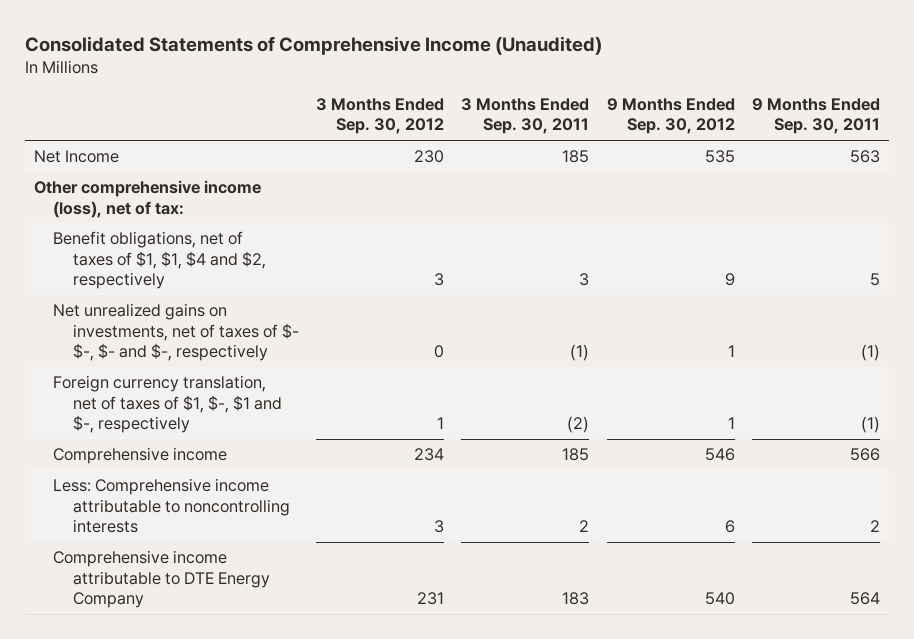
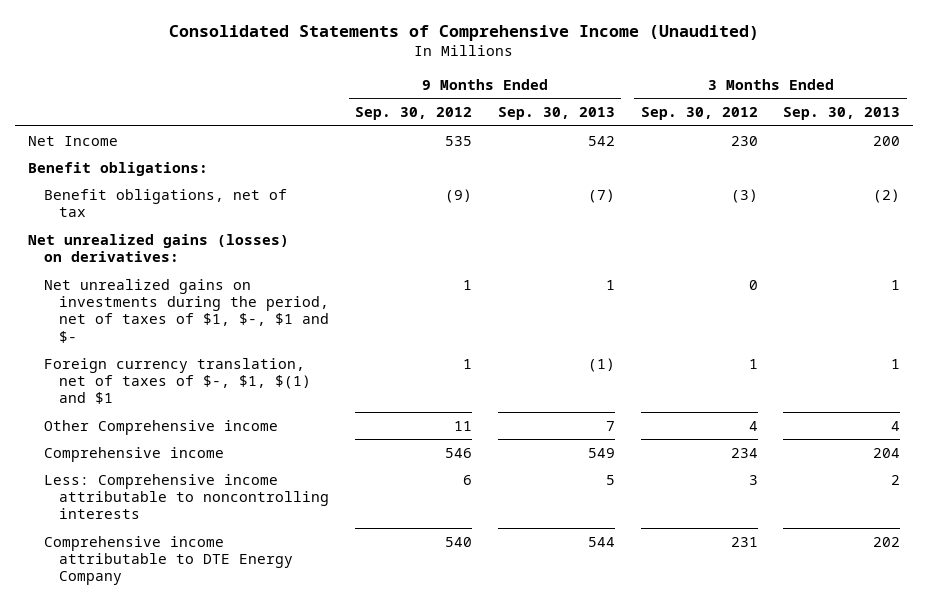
[461,98,590,135] 3 Months Ended Sep. 30, 2011 -> none
[751,98,880,135] 9 Months Ended Sep. 30, 2011 -> none
none -> [497,107,615,121] Sep. 30, 2013
none -> [783,107,901,121] Sep. 30, 2013
[33,180,261,218] Other comprehensive income (loss), net of tax: -> none
none -> [27,161,208,176] Benefit obligations:
[53,231,266,289] Benefit obligations, net of taxes of $1, $1, $4 and $2, respectively -> [43,188,287,218] Benefit obligations, net of tax
[433,272,444,286] 3 -> [730,188,758,203] (3)
[724,272,735,286] 9 -> [445,188,473,203] (9)
none -> [27,233,289,263] Net unrealized gains (losses) on derivatives:
[53,303,299,361] Net unrealized gains on investments, net of taxes of $- $-, $- and $-, respectively -> [43,278,330,343] Net unrealized gains on investments during the period, net of taxes of $1, $-, $1 and $-
[53,375,282,433] Foreign currency translation, net of taxes of $1, $-, $1 and $-, respectively -> [43,357,312,405] Foreign currency translation, net of taxes of $-, $1, $(1) and $1
none -> [43,419,278,435] Other Comprehensive income

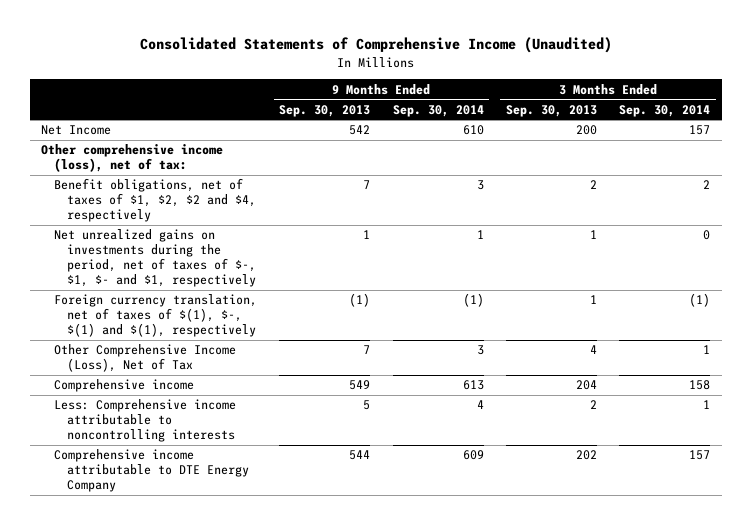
[355,107,473,121] Sep. 30, 2012 -> none
[640,107,758,121] Sep. 30, 2012 -> none
none -> [392,104,484,117] Sep. 30, 2014
none -> [619,104,711,117] Sep. 30, 2014
[27,161,208,176] Benefit obligations: -> none
[27,233,289,263] Net unrealized gains (losses) on derivatives: -> none
none -> [40,144,223,173] Other comprehensive income (loss), net of tax:
[43,188,287,218] Benefit obligations, net of tax -> [53,178,256,223] Benefit obligations, net of taxes of $1, $2, $2 and $4, respectively
[587,188,615,203] (7) -> [363,180,371,190] 7
[873,188,901,203] (2) -> [590,180,598,190] 2
[43,278,330,343] Net unrealized gains on investments during the period, net of taxes of $1, $-, $1 and $- -> [53,229,256,288] Net unrealized gains on investments during the period, net of taxes of $-, $1, $- and $1, respectively
[43,357,312,405] Foreign currency translation, net of taxes of $-, $1, $(1) and $1 -> [53,294,257,338] Foreign currency translation, net of taxes of $(1), $-, $(1) and $(1), respectively
[43,419,278,435] Other Comprehensive income -> [53,344,236,373] Other Comprehensive Income (Loss), Net of Tax

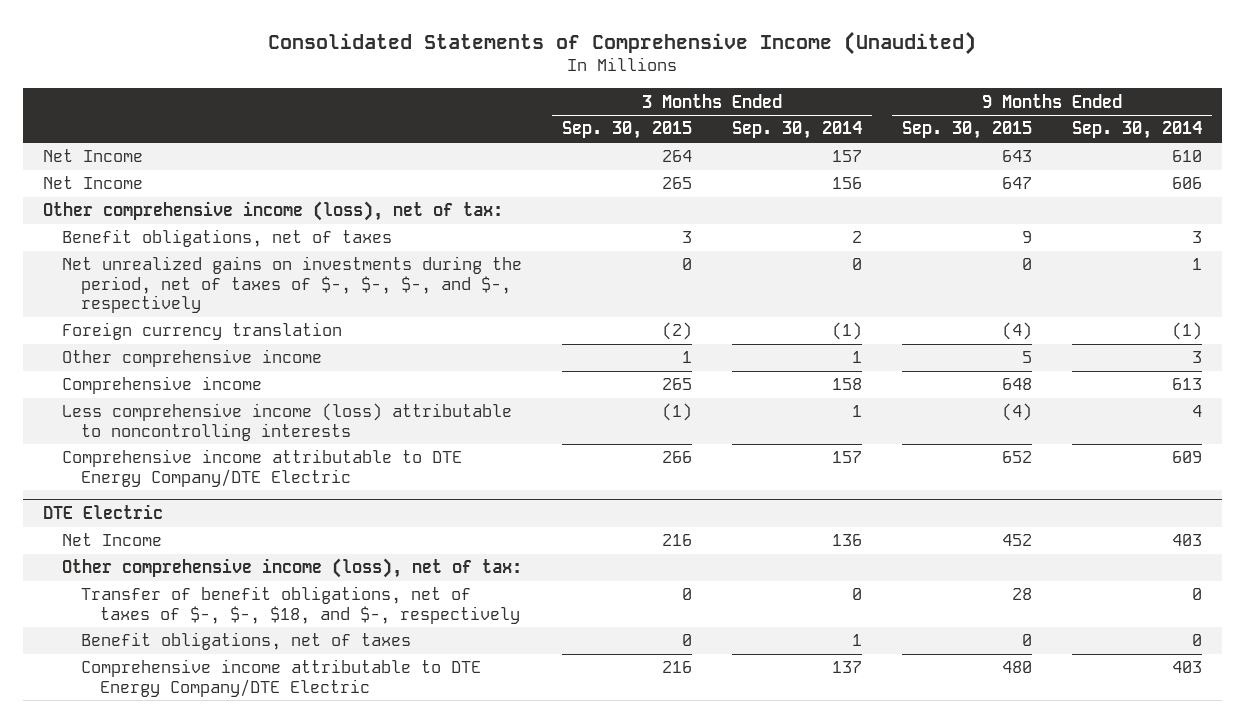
[279,104,371,117] Sep. 30, 2013 -> none
[506,104,598,117] Sep. 30, 2013 -> none
none -> [561,121,692,140] Sep. 30, 2015
none -> [902,121,1033,140] Sep. 30, 2015
none -> [42,176,143,190] Net Income
[53,178,256,223] Benefit obligations, net of taxes of $1, $2, $2 and $4, respectively -> [61,229,392,248] Benefit obligations, net of taxes
[53,229,256,288] Net unrealized gains on investments during the period, net of taxes of $-, $1, $- and $1, respectively -> [61,256,522,314] Net unrealized gains on investments during the period, net of taxes of $-, $-, $-, and $-, respectively
[53,294,257,338] Foreign currency translation, net of taxes of $(1), $-, $(1) and $(1), respectively -> [61,322,342,341] Foreign currency translation
[53,344,236,373] Other Comprehensive Income (Loss), Net of Tax -> [61,349,322,368] Other comprehensive income
[53,399,236,443] Less: Comprehensive income attributable to noncontrolling interests -> [61,403,512,441] Less comprehensive income (loss) attributable to noncontrolling interests
[53,449,249,493] Comprehensive income attributable to DTE Energy Company -> [61,449,462,487] Comprehensive income attributable to DTE Energy Company/DTE Electric
none -> [42,504,163,520] DTE Electric
none -> [61,533,162,547] Net Income
none -> [61,558,522,579] Other comprehensive income (loss), net of tax:
none -> [81,586,521,624] Transfer of benefit obligations, net of taxes of $-, $-, $18, and $-, respectively
none -> [81,632,412,651] Benefit obligations, net of taxes
none -> [81,659,482,697] Comprehensive income attributable to DTE Energy Company/DTE Electric

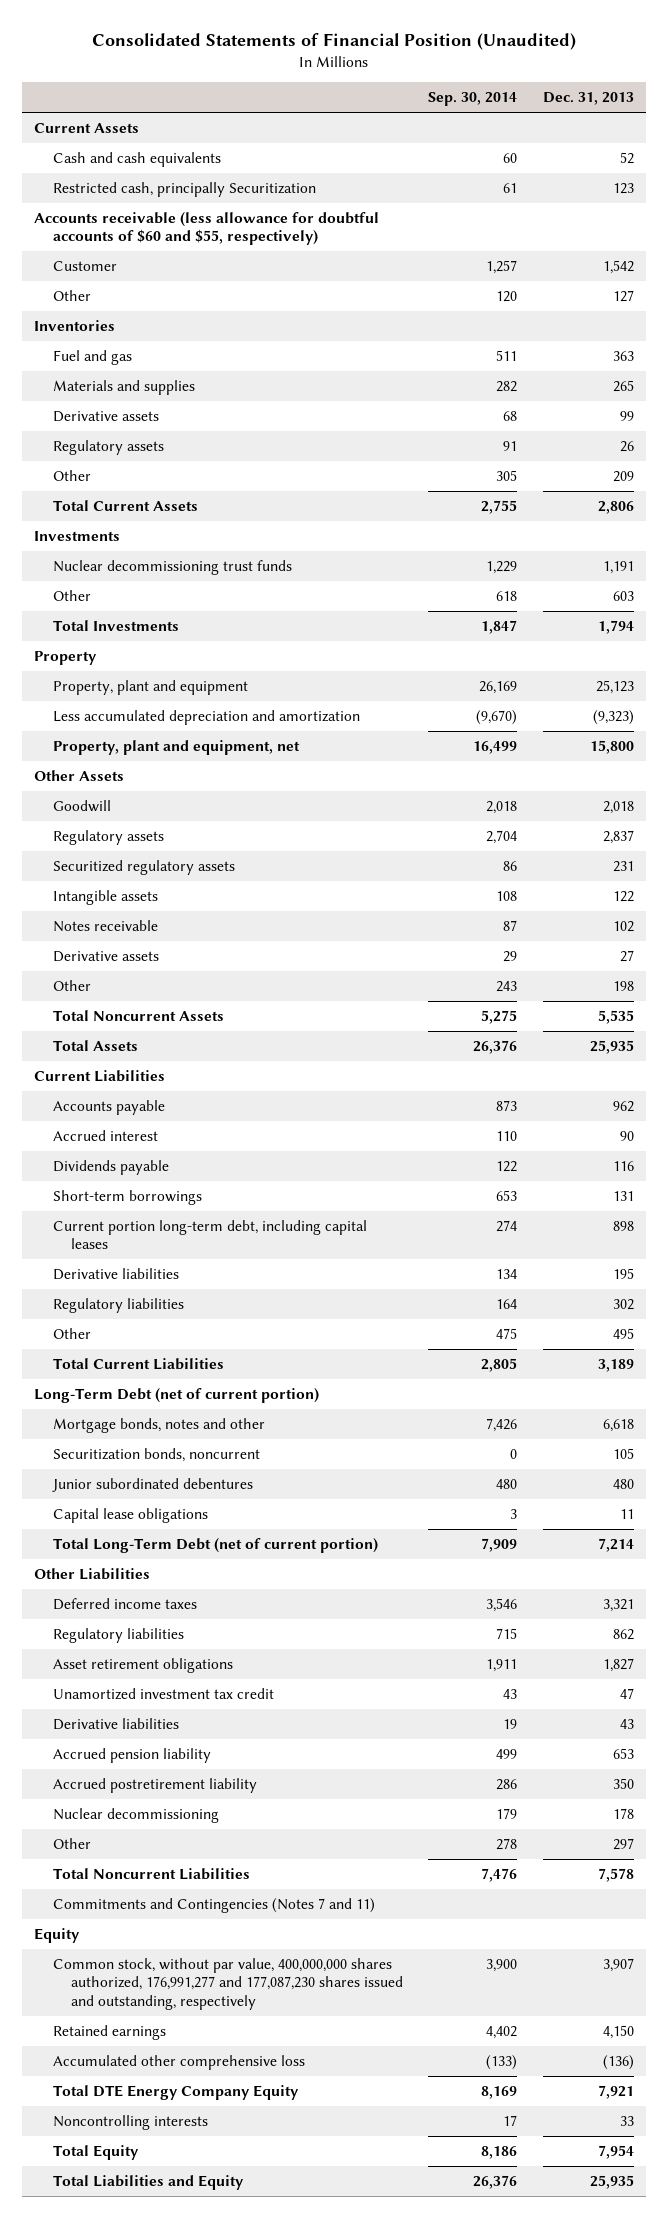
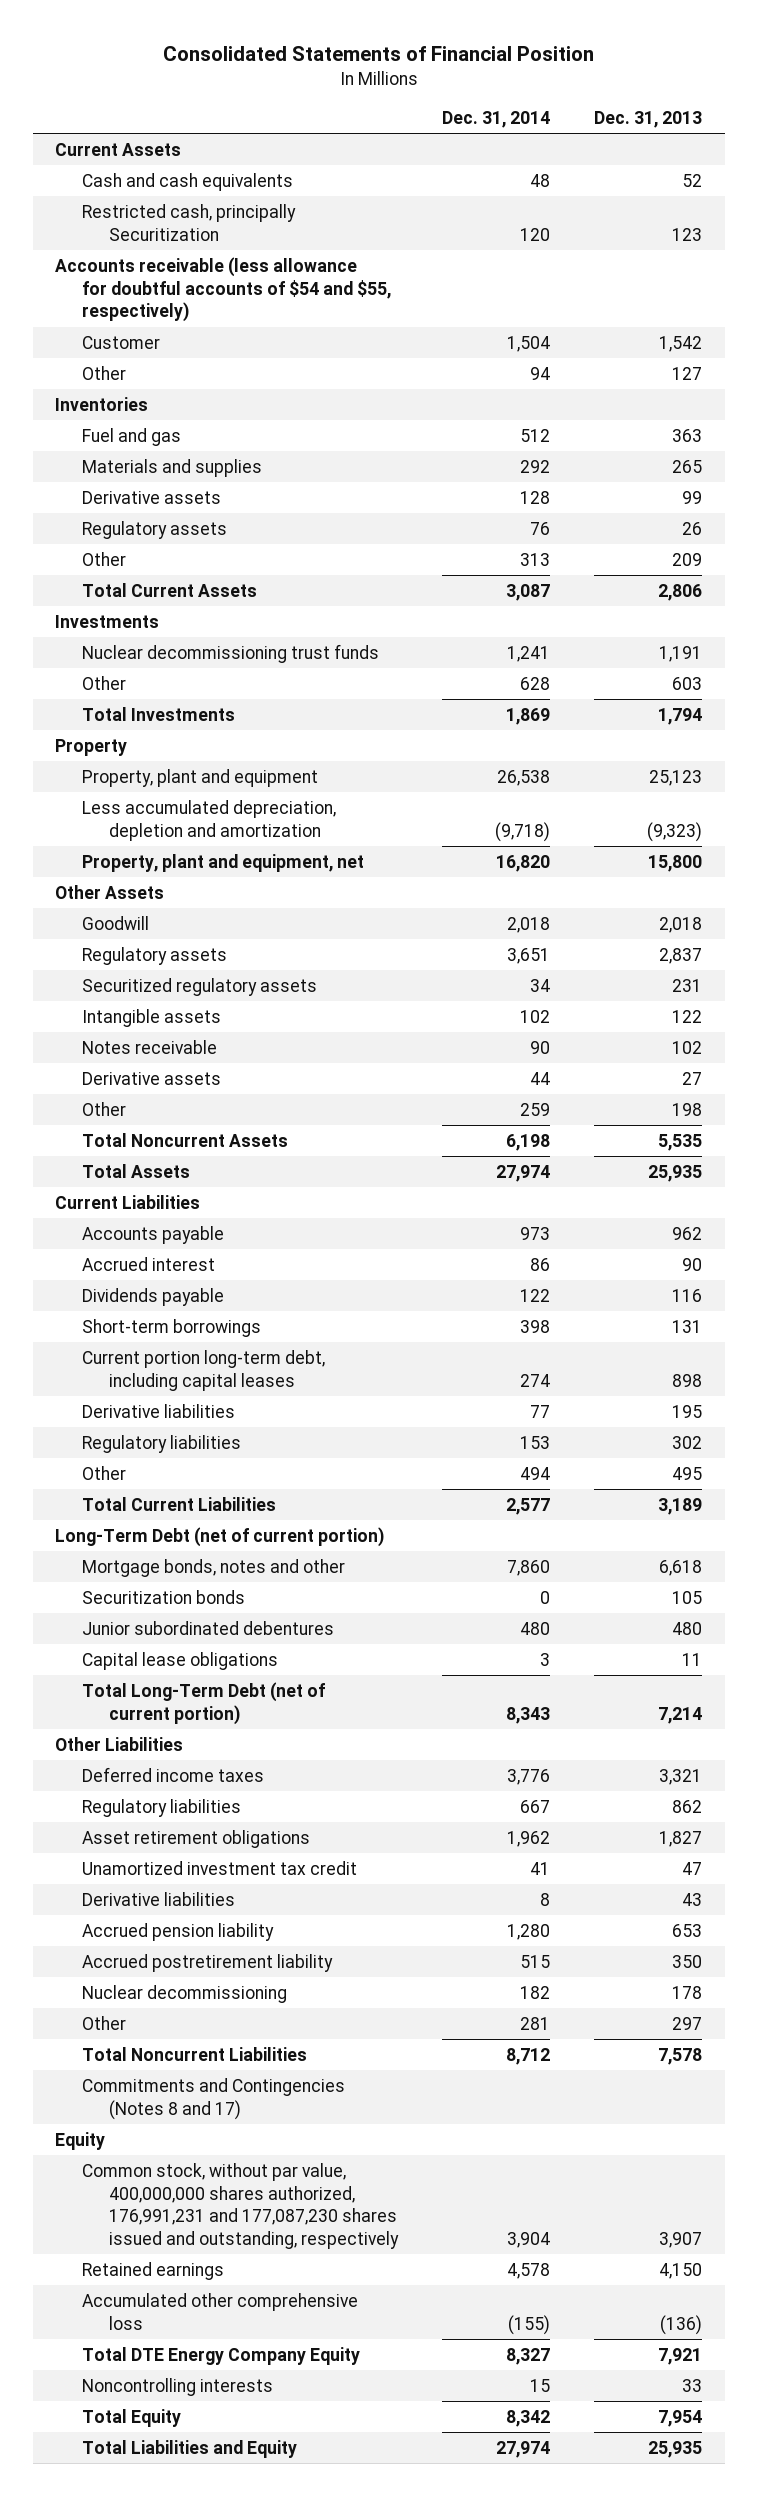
[91,32,576,50] Consolidated Statements of Financial Position (Unaudited) -> [162,45,594,61] Consolidated Statements of Financial Position
[428,92,518,107] Sep. 30, 2014 -> none
none -> [442,111,551,129] Dec. 31, 2014
[34,212,380,246] Accounts receivable (less allowance for doubtful accounts of $60 and $55, respectively) -> [55,256,392,323] Accounts receivable (less allowance for doubtful accounts of $54 and $55, respectively)
[52,710,360,726] Less accumulated depreciation and amortization -> [82,799,337,841] Less accumulated depreciation, depletion and amortization
[52,1448,260,1463] Securitization bonds, noncurrent -> [82,1589,246,1604] Securitization bonds
[52,1898,375,1914] Commitments and Contingencies (Notes 7 and 11) -> [82,2077,346,2120] Commitments and Contingencies (Notes 8 and 17)
[52,1958,403,2010] Common stock, without par value, 400,000,000 shares authorized, 176,991,277 and 177,087,230 shares issued and outstanding, respectively -> [82,2162,399,2250] Common stock, without par value, 400,000,000 shares authorized, 176,991,231 and 177,087,230 shares issued and outstanding, respectively

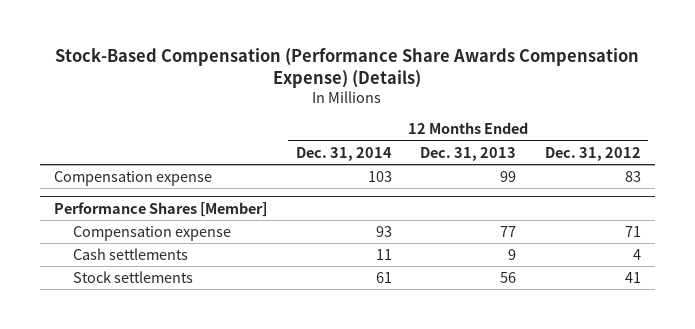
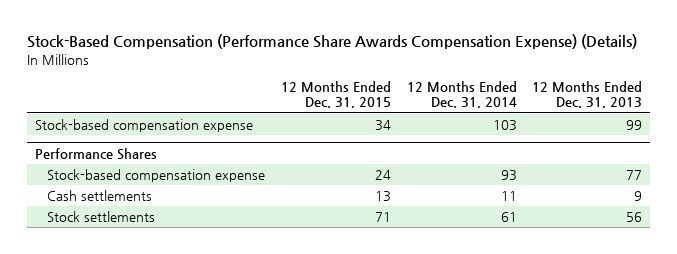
[544,146,641,161] Dec. 31, 2012 -> none
none -> [280,81,391,109] 12 Months Ended Dec. 31, 2015
[53,170,212,186] Compensation expense -> [34,118,253,132] Stock-based compensation expense
[53,201,267,217] Performance Shares [Member] -> [34,147,157,160] Performance Shares
[73,225,232,241] Compensation expense -> [47,168,266,182] Stock-based compensation expense

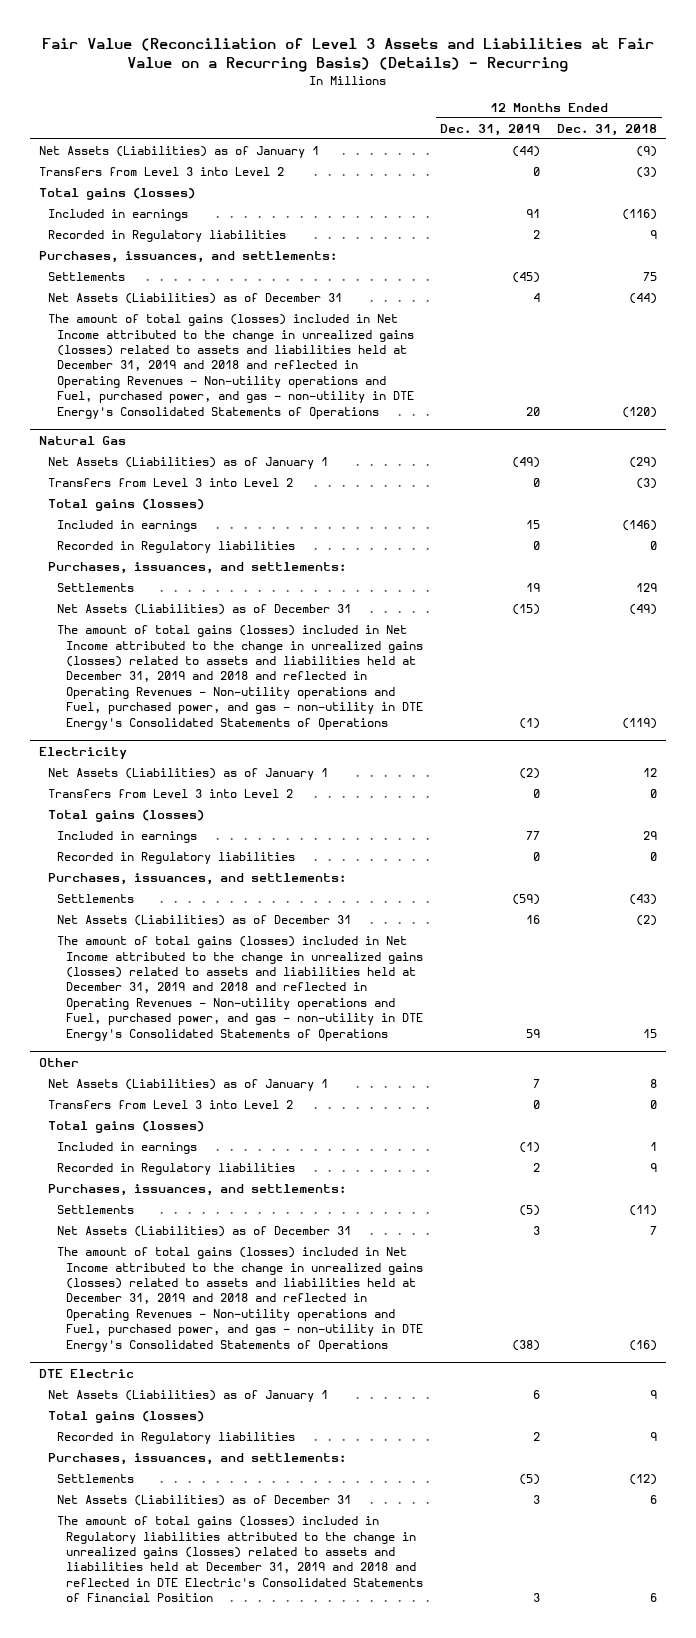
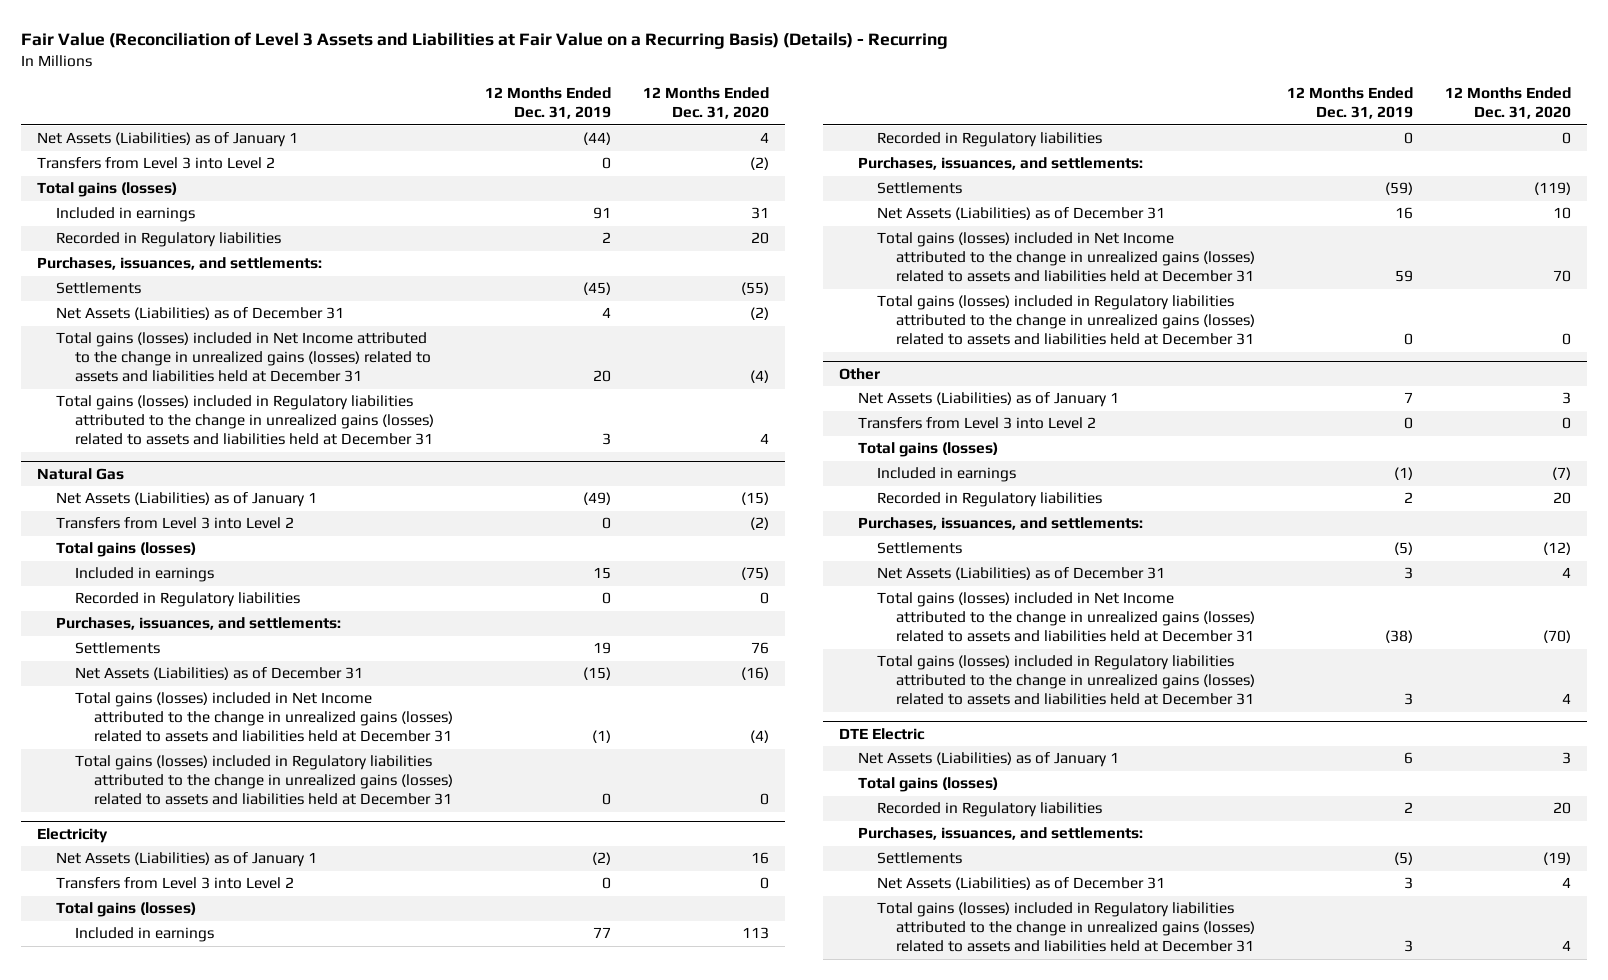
[557,123,658,136] Dec. 31, 2018 -> none
none -> [642,87,769,120] 12 Months Ended Dec. 31, 2020
[47,314,414,419] The amount of total gains (losses) included in Net Income attributed to the change in unrealized gains (losses) related to assets and liabilities held at December 31, 2019 and 2018 and reflected in Operating Revenues - Non-utility operations and Fuel, purchased power, and gas - non-utility in DTE Energy's Consolidated Statements of Operations -> [56,332,432,383] Total gains (losses) included in Net Income attributed to the change in unrealized gains (losses) related to assets and liabilities held at December 31
none -> [56,395,435,446] Total gains (losses) included in Regulatory liabilities attributed to the change in unrealized gains (losses) related to assets and liabilities held at December 31
[56,625,423,730] The amount of total gains (losses) included in Net Income attributed to the change in unrealized gains (losses) related to assets and liabilities held at December 31, 2019 and 2018 and reflected in Operating Revenues - Non-utility operations and Fuel, purchased power, and gas - non-utility in DTE Energy's Consolidated Statements of Operations -> [75,692,453,743] Total gains (losses) included in Net Income attributed to the change in unrealized gains (losses) related to assets and liabilities held at December 31
none -> [75,755,453,806] Total gains (losses) included in Regulatory liabilities attributed to the change in unrealized gains (losses) related to assets and liabilities held at December 31
[56,936,423,1041] The amount of total gains (losses) included in Net Income attributed to the change in unrealized gains (losses) related to assets and liabilities held at December 31, 2019 and 2018 and reflected in Operating Revenues - Non-utility operations and Fuel, purchased power, and gas - non-utility in DTE Energy's Consolidated Statements of Operations -> [876,232,1255,283] Total gains (losses) included in Net Income attributed to the change in unrealized gains (losses) related to assets and liabilities held at December 31
none -> [876,295,1255,346] Total gains (losses) included in Regulatory liabilities attributed to the change in unrealized gains (losses) related to assets and liabilities held at December 31
[56,1247,423,1352] The amount of total gains (losses) included in Net Income attributed to the change in unrealized gains (losses) related to assets and liabilities held at December 31, 2019 and 2018 and reflected in Operating Revenues - Non-utility operations and Fuel, purchased power, and gas - non-utility in DTE Energy's Consolidated Statements of Operations -> [876,592,1255,643] Total gains (losses) included in Net Income attributed to the change in unrealized gains (losses) related to assets and liabilities held at December 31
none -> [876,655,1255,706] Total gains (losses) included in Regulatory liabilities attributed to the change in unrealized gains (losses) related to assets and liabilities held at December 31
[56,1516,423,1603] The amount of total gains (losses) included in Regulatory liabilities attributed to the change in unrealized gains (losses) related to assets and liabilities held at December 31, 2019 and 2018 and reflected in DTE Electric's Consolidated Statements of Financial Position -> [876,902,1255,953] Total gains (losses) included in Regulatory liabilities attributed to the change in unrealized gains (losses) related to assets and liabilities held at December 31

